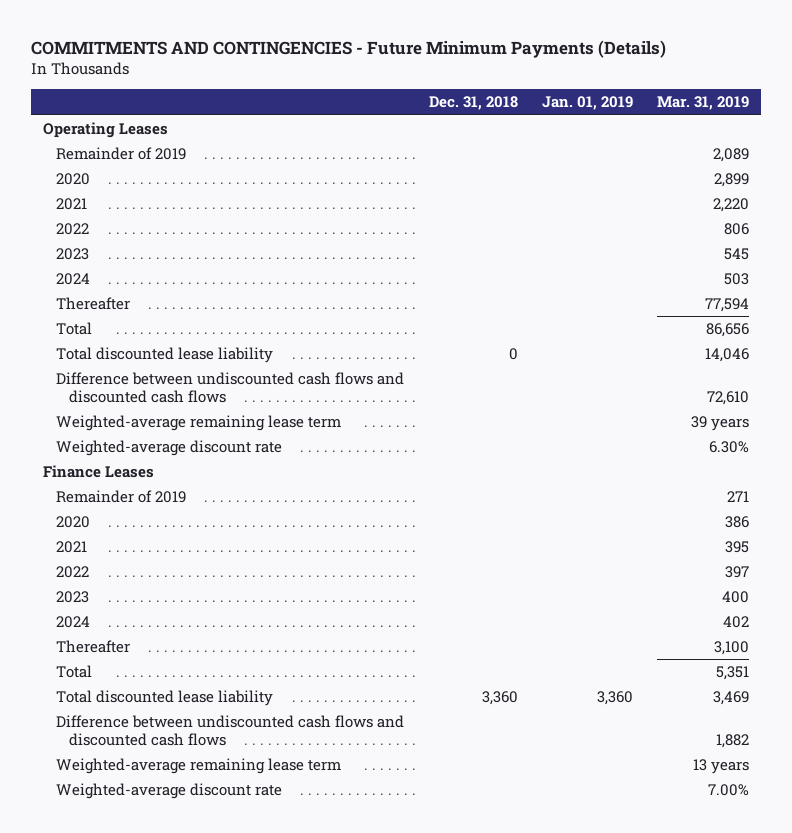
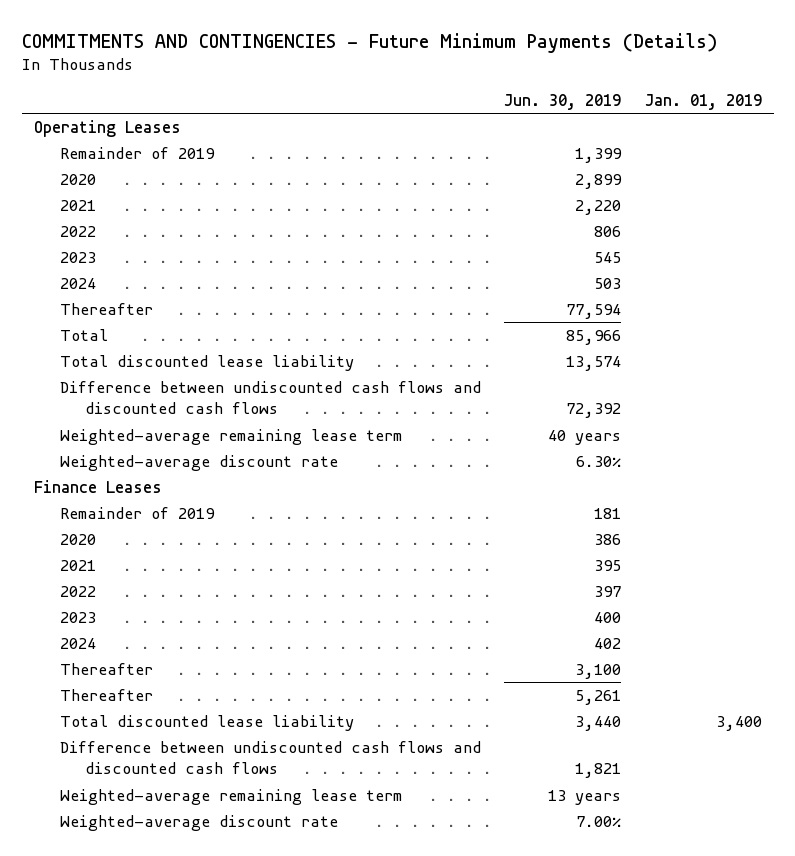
[428,96,518,111] Dec. 31, 2018 -> none
[657,96,750,111] Mar. 31, 2019 -> none
none -> [504,93,622,110] Jun. 30, 2019
[56,664,93,678] Total -> [59,688,153,701] Thereafter
[596,690,633,705] 3,360 -> [715,715,762,731] 3,400

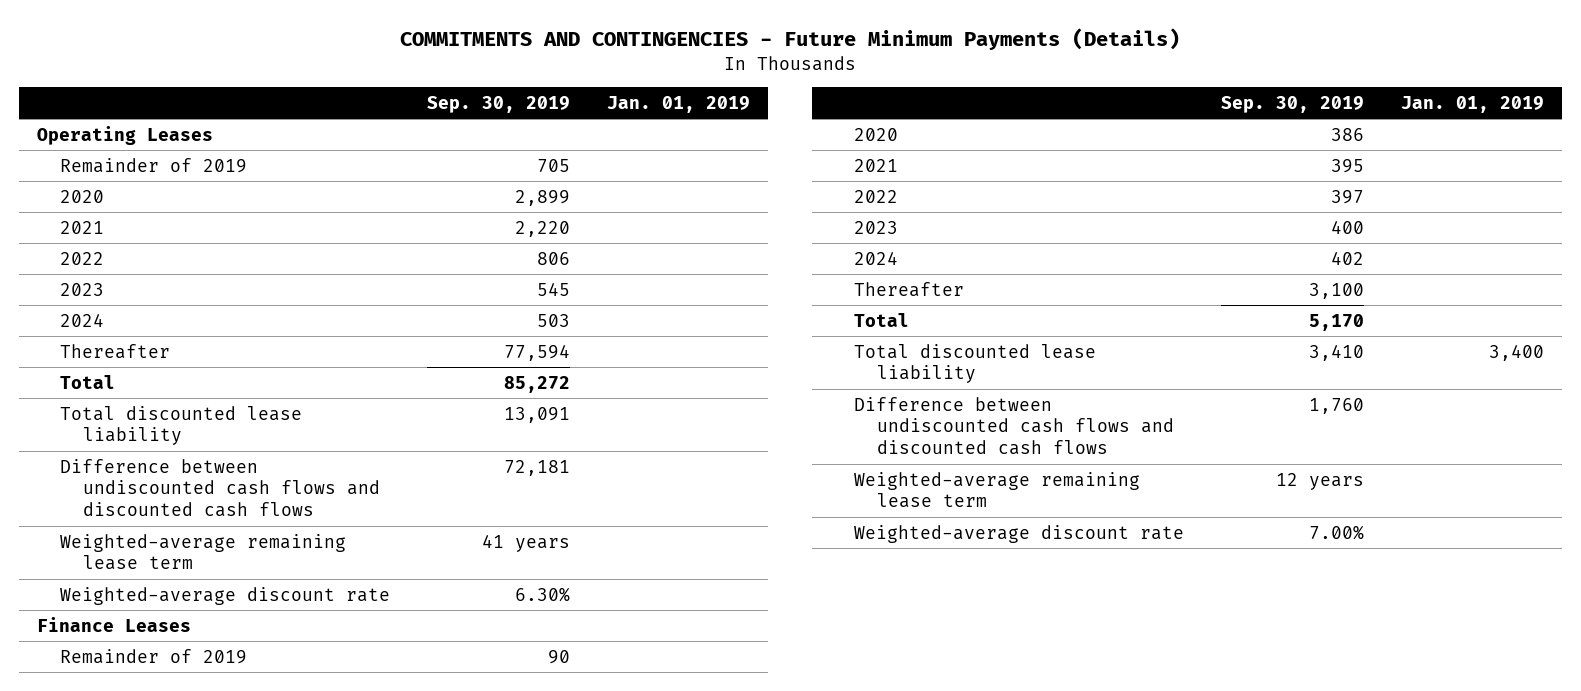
[504,93,622,110] Jun. 30, 2019 -> none
none -> [427,95,571,113] Sep. 30, 2019
[59,688,153,701] Thereafter -> [854,312,910,327] Total

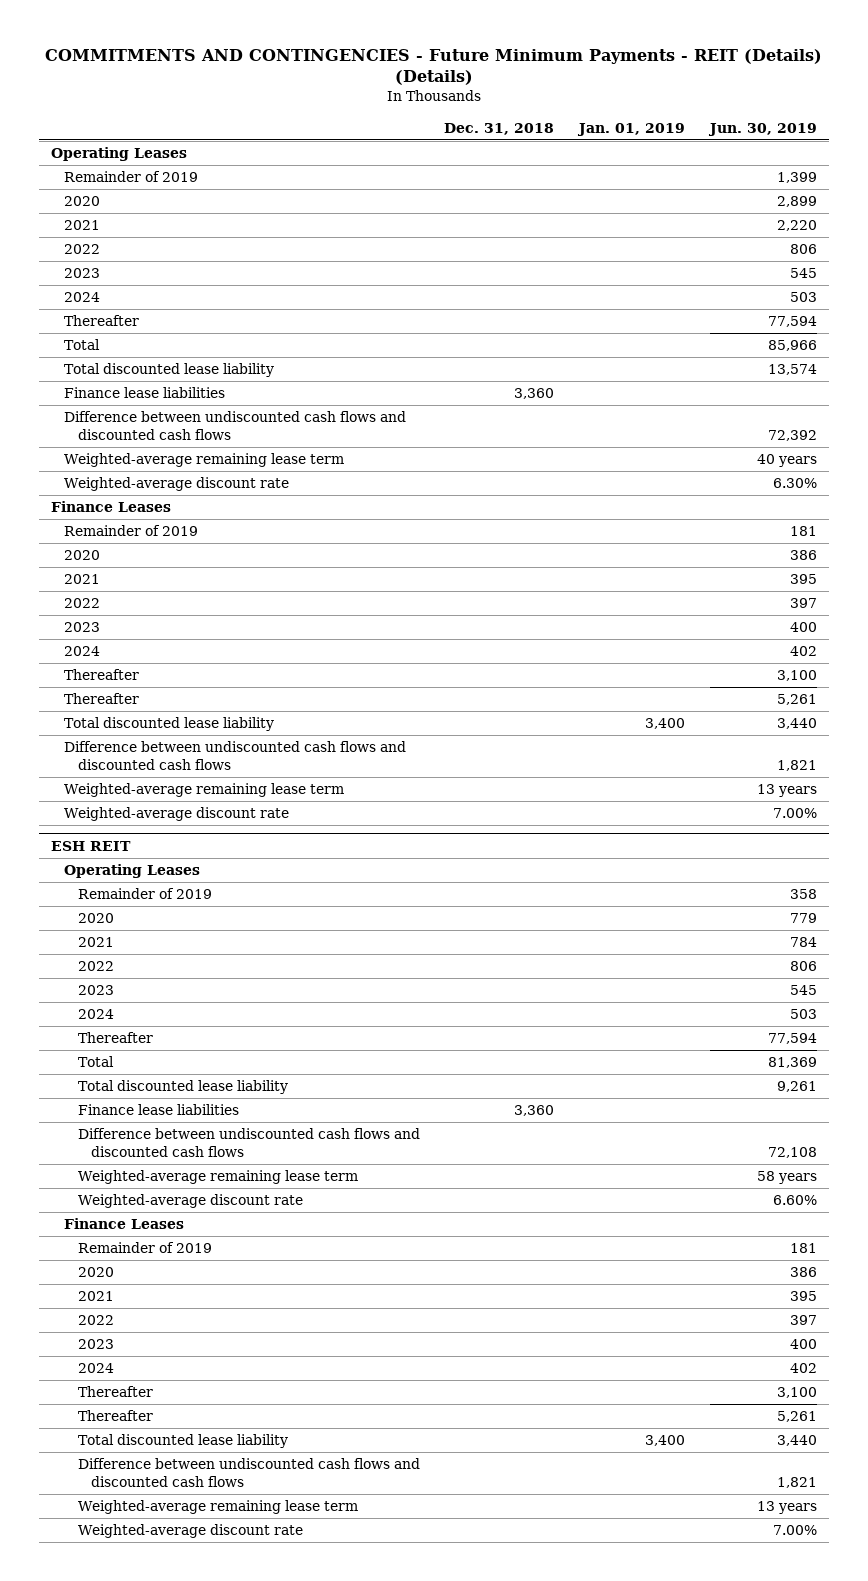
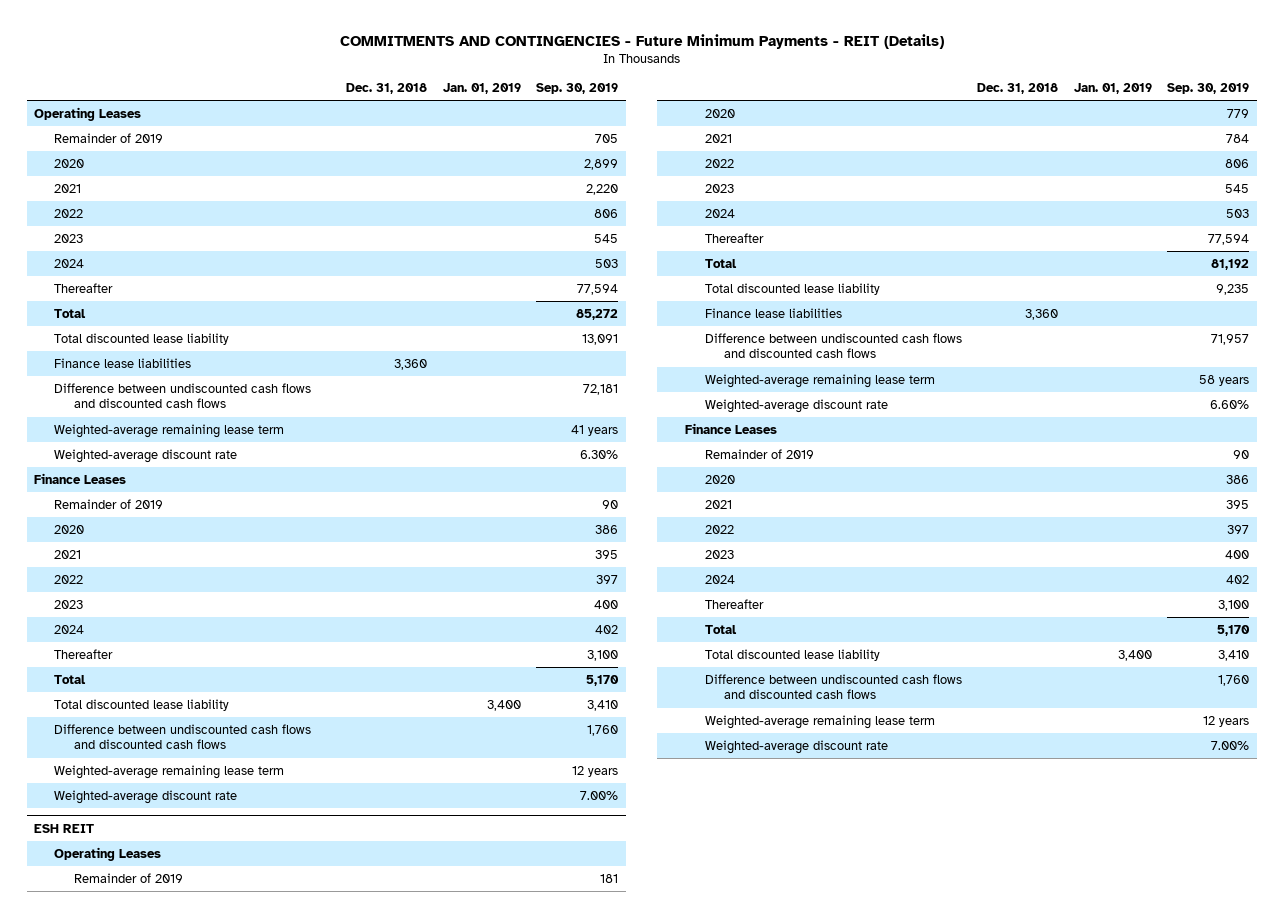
[44,48,822,86] COMMITMENTS AND CONTINGENCIES - Future Minimum Payments - REIT (Details) (Details) -> [339,33,944,49] COMMITMENTS AND CONTINGENCIES - Future Minimum Payments - REIT (Details)
[707,122,817,136] Jun. 30, 2019 -> none
none -> [536,83,619,95] Sep. 30, 2019
[64,693,140,705] Thereafter -> [54,674,87,684] Total
[77,1410,153,1422] Thereafter -> [704,624,737,634] Total

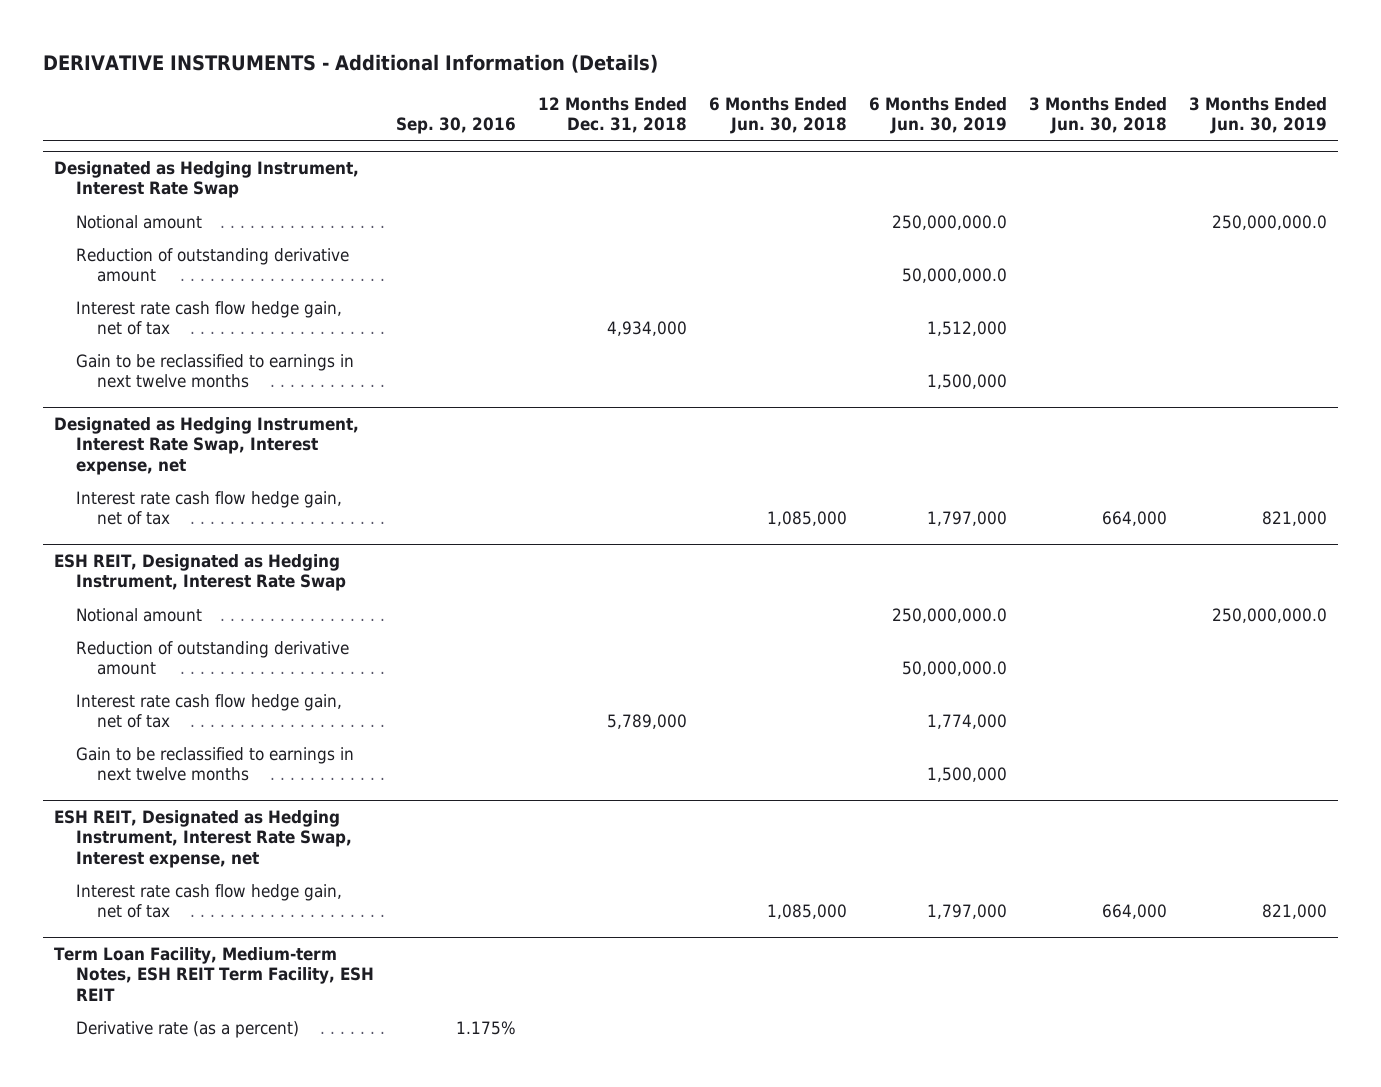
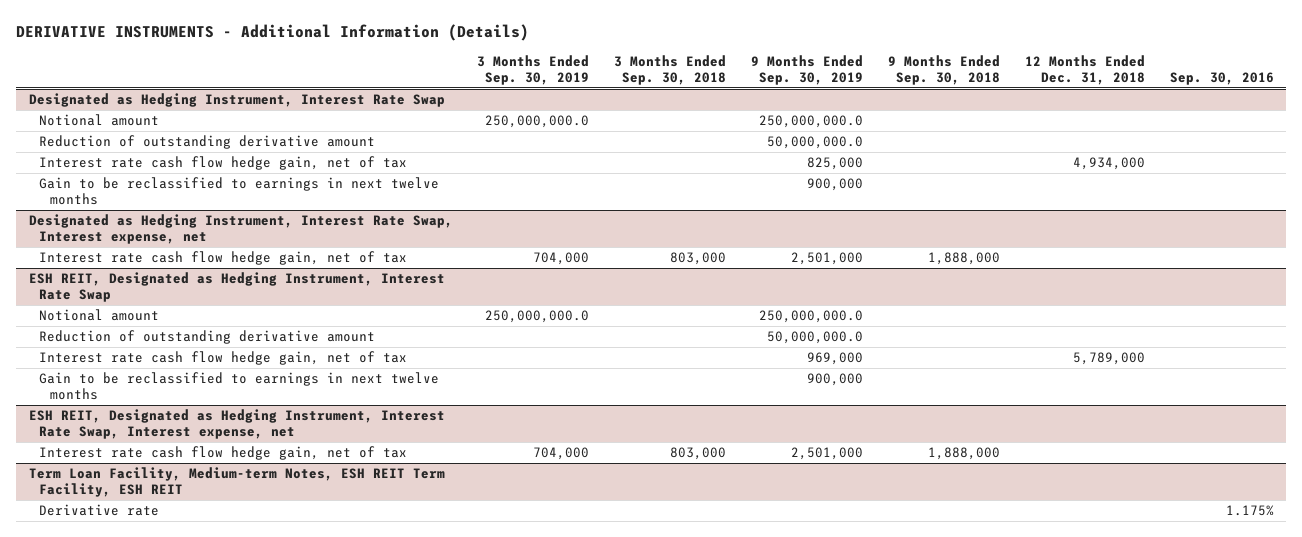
[708,96,847,135] 6 Months Ended Jun. 30, 2018 -> none
[868,96,1007,135] 6 Months Ended Jun. 30, 2019 -> none
[1028,96,1167,135] 3 Months Ended Jun. 30, 2018 -> none
[1189,96,1328,135] 3 Months Ended Jun. 30, 2019 -> none
none -> [477,55,590,85] 3 Months Ended Sep. 30, 2019
none -> [614,55,727,85] 3 Months Ended Sep. 30, 2018
none -> [751,55,864,85] 9 Months Ended Sep. 30, 2019
none -> [887,55,1000,85] 9 Months Ended Sep. 30, 2018
[75,1020,299,1038] Derivative rate (as a percent) -> [39,504,160,517] Derivative rate

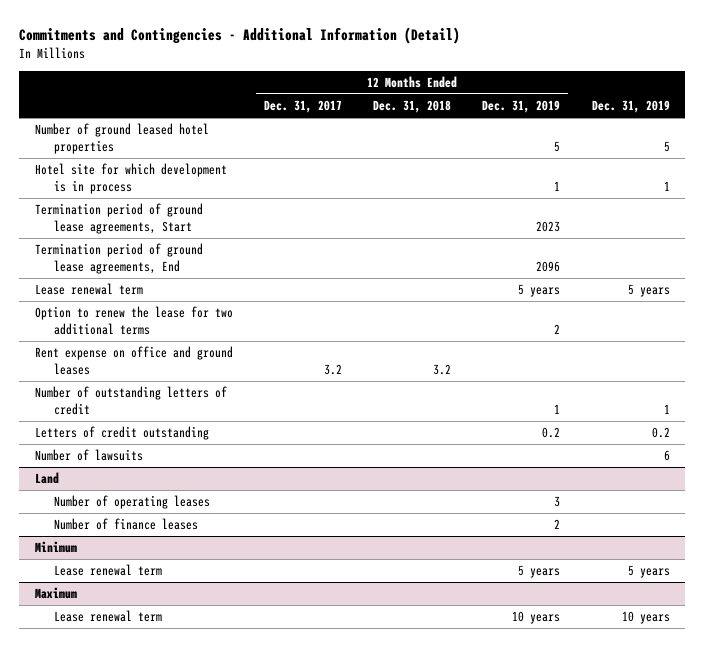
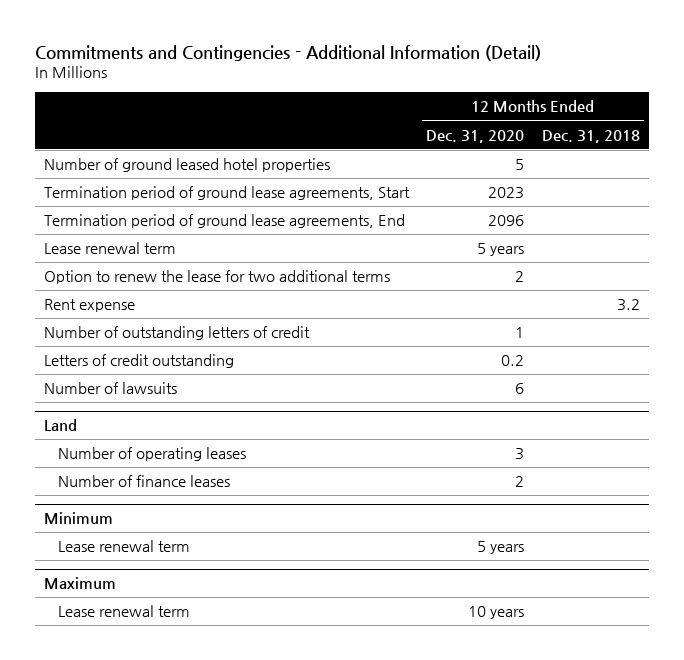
[264,100,343,114] Dec. 31, 2017 -> none
[482,100,561,114] Dec. 31, 2019 -> none
[591,100,670,114] Dec. 31, 2019 -> none
none -> [426,129,525,143] Dec. 31, 2020
[35,163,228,195] Hotel site for which development is in process -> none
[35,346,234,376] Rent expense on office and ground leases -> none
none -> [43,299,135,313] Rent expense

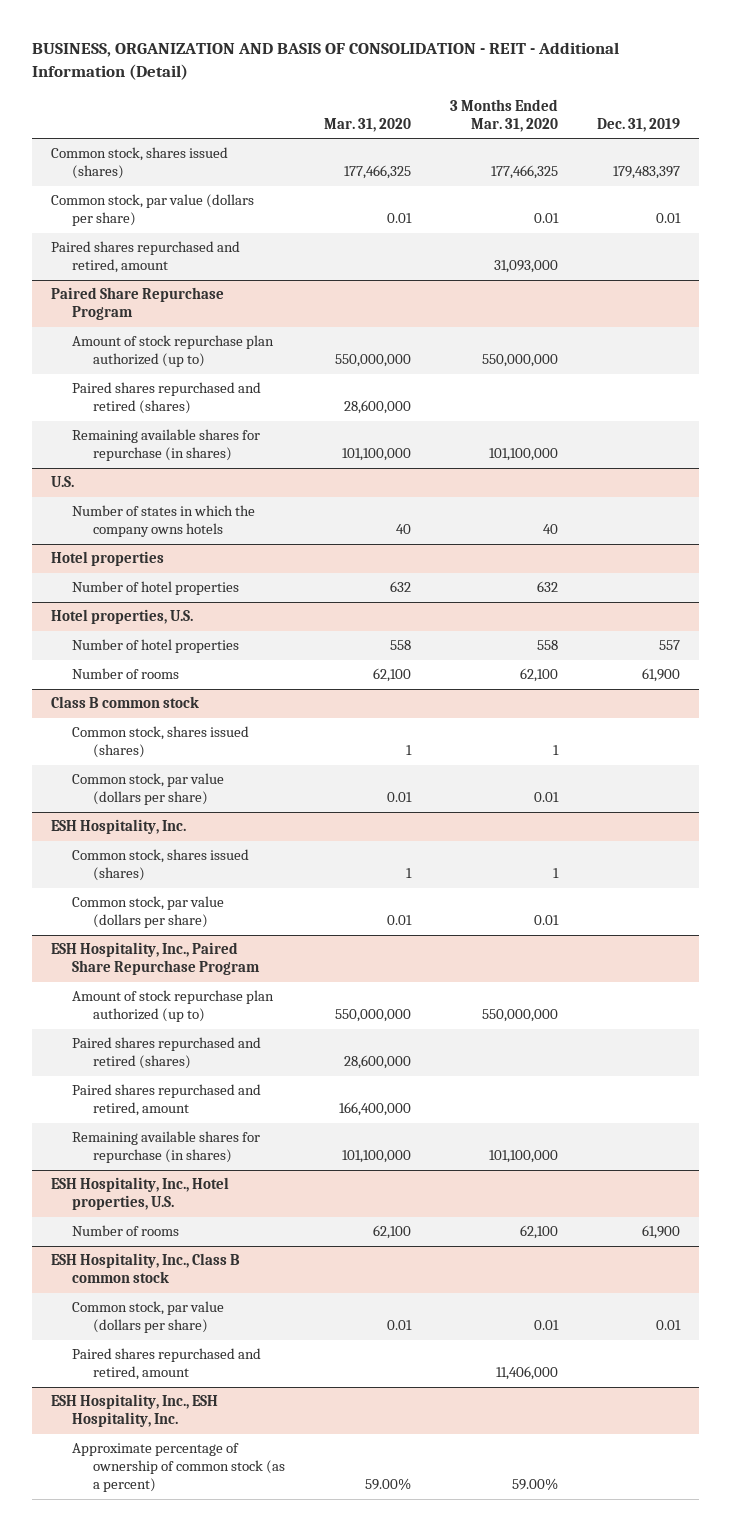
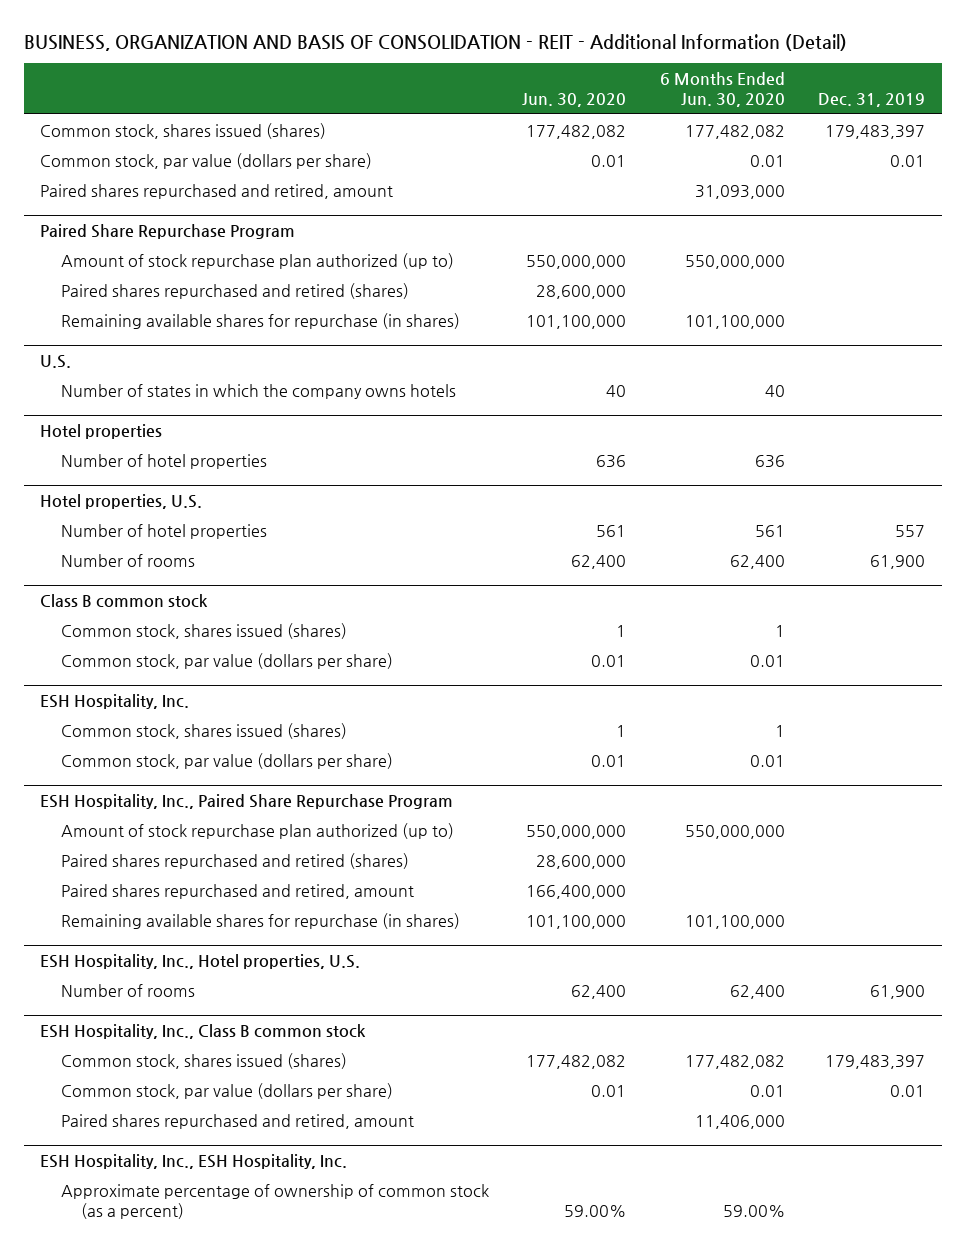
[323,117,411,132] Mar. 31, 2020 -> none
[449,98,558,132] 3 Months Ended Mar. 31, 2020 -> none
none -> [522,92,627,107] Jun. 30, 2020
none -> [659,71,785,107] 6 Months Ended Jun. 30, 2020
none -> [60,1052,347,1069] Common stock, shares issued (shares)

